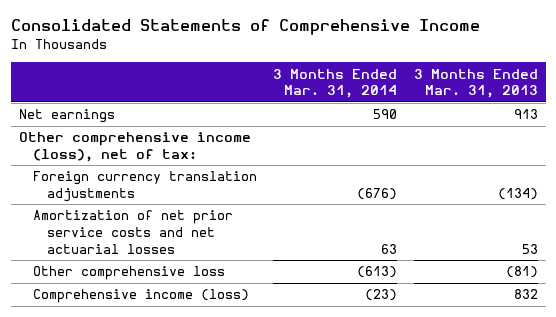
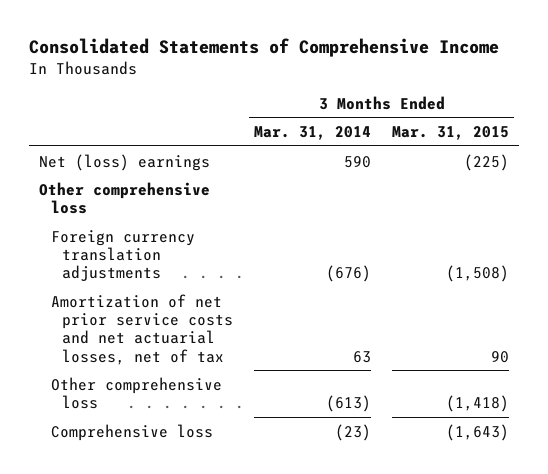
[413,68,538,99] 3 Months Ended Mar. 31, 2013 -> none
none -> [392,125,510,140] Mar. 31, 2015
[18,109,115,124] Net earnings -> [39,153,211,171] Net (loss) earnings
[18,132,251,163] Other comprehensive income (loss), net of tax: -> [39,181,211,214] Other comprehensive loss
[33,210,234,254] Amortization of net prior service costs and net actuarial losses -> [50,293,234,365] Amortization of net prior service costs and net actuarial losses, net of tax
[33,289,250,304] Comprehensive income (loss) -> [50,423,213,441] Comprehensive loss

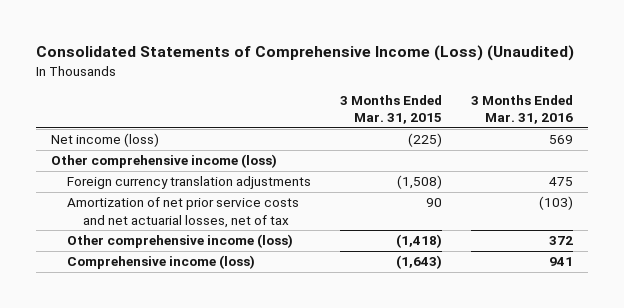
[28,37,499,57] Consolidated Statements of Comprehensive Income -> [36,45,575,62] Consolidated Statements of Comprehensive Income (Loss) (Unaudited)
[254,125,372,140] Mar. 31, 2014 -> none
none -> [471,94,574,124] 3 Months Ended Mar. 31, 2016
[39,153,211,171] Net (loss) earnings -> [50,133,159,148] Net income (loss)
[39,181,211,214] Other comprehensive loss -> [50,154,277,169] Other comprehensive income (loss)
[50,376,222,409] Other comprehensive loss -> [67,234,294,249] Other comprehensive income (loss)
[50,423,213,441] Comprehensive loss -> [67,255,256,270] Comprehensive income (loss)

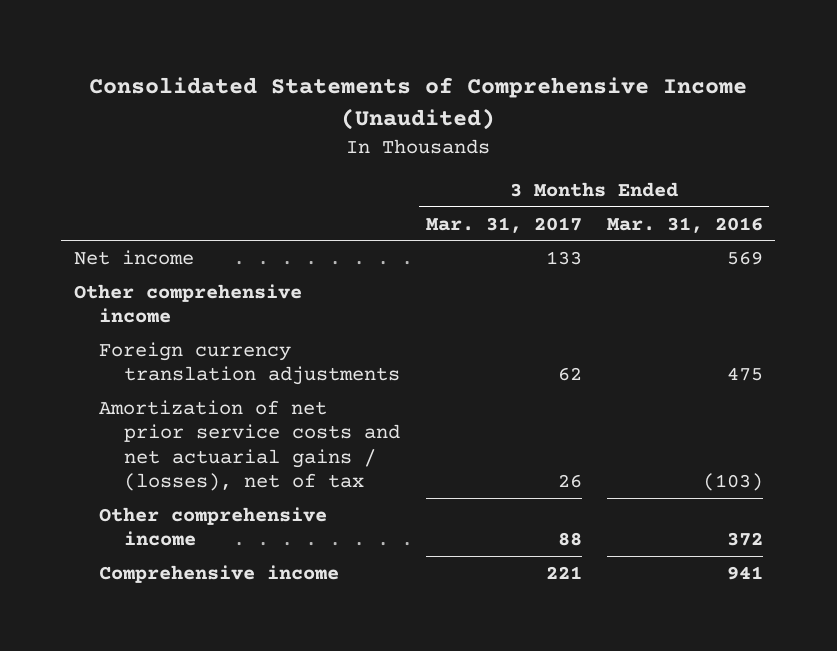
[36,45,575,62] Consolidated Statements of Comprehensive Income (Loss) (Unaudited) -> [89,77,748,130] Consolidated Statements of Comprehensive Income (Unaudited)
[340,94,443,124] 3 Months Ended Mar. 31, 2015 -> none
none -> [425,216,582,233] Mar. 31, 2017
[50,133,159,148] Net income (loss) -> [73,249,194,265] Net income
[50,154,277,169] Other comprehensive income (loss) -> [73,283,302,324] Other comprehensive income
[67,197,300,228] Amortization of net prior service costs and net actuarial losses, net of tax -> [99,399,401,492] Amortization of net prior service costs and net actuarial gains / (losses), net of tax
[67,234,294,249] Other comprehensive income (loss) -> [99,506,328,547] Other comprehensive income
[67,255,256,270] Comprehensive income (loss) -> [99,564,340,583] Comprehensive income

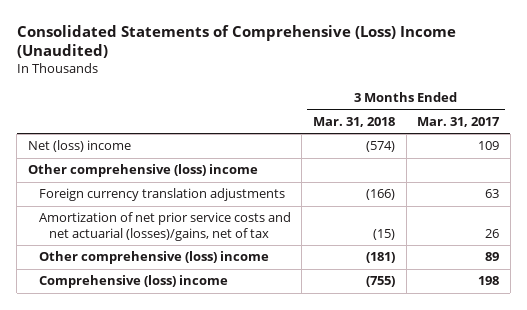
[89,77,748,130] Consolidated Statements of Comprehensive Income (Unaudited) -> [16,24,456,59] Consolidated Statements of Comprehensive (Loss) Income (Unaudited)
[606,216,763,233] Mar. 31, 2016 -> none
none -> [312,117,395,128] Mar. 31, 2018
[73,249,194,265] Net income -> [28,140,132,153] Net (loss) income
[545,250,582,265] 133 -> [478,141,500,151] 109
[73,283,302,324] Other comprehensive income -> [28,164,259,178] Other comprehensive (loss) income
[557,367,582,382] 62 -> [485,189,500,199] 63
[99,399,401,492] Amortization of net prior service costs and net actuarial gains / (losses), net of tax -> [38,212,291,241] Amortization of net prior service costs and net actuarial (losses)/gains, net of tax
[99,506,328,547] Other comprehensive income -> [38,251,269,265] Other comprehensive (loss) income
[557,532,582,547] 88 -> [485,252,500,262] 89
[99,564,340,583] Comprehensive income -> [38,275,228,289] Comprehensive (loss) income
[545,565,582,579] 221 -> [478,276,500,286] 198

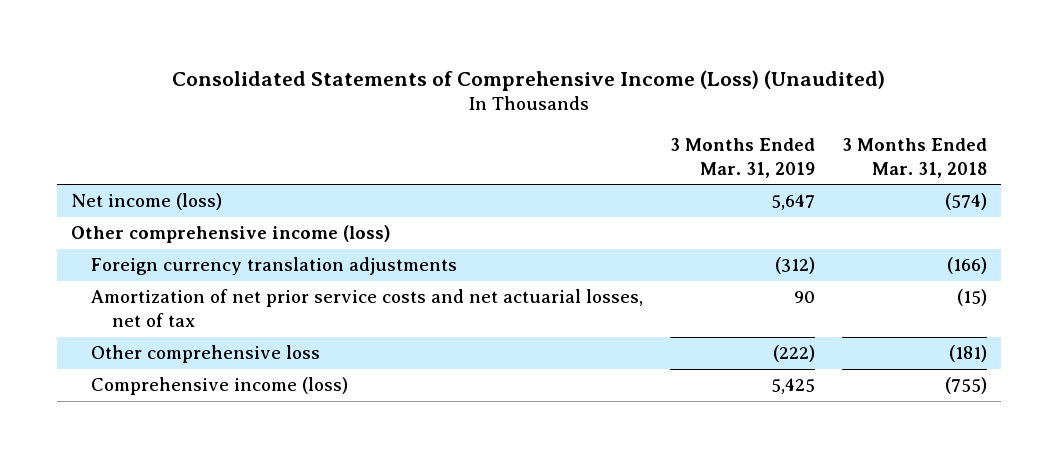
[16,24,456,59] Consolidated Statements of Comprehensive (Loss) Income (Unaudited) -> [172,69,886,91] Consolidated Statements of Comprehensive Income (Loss) (Unaudited)
[417,117,501,128] Mar. 31, 2017 -> none
none -> [670,138,816,178] 3 Months Ended Mar. 31, 2019
[28,140,132,153] Net (loss) income -> [70,193,222,211] Net income (loss)
[28,164,259,178] Other comprehensive (loss) income -> [70,225,391,244] Other comprehensive income (loss)
[38,212,291,241] Amortization of net prior service costs and net actuarial (losses)/gains, net of tax -> [91,289,644,327] Amortization of net prior service costs and net actuarial losses, net of tax
[38,251,269,265] Other comprehensive (loss) income -> [91,345,321,364] Other comprehensive loss
[38,275,228,289] Comprehensive (loss) income -> [91,377,349,396] Comprehensive income (loss)

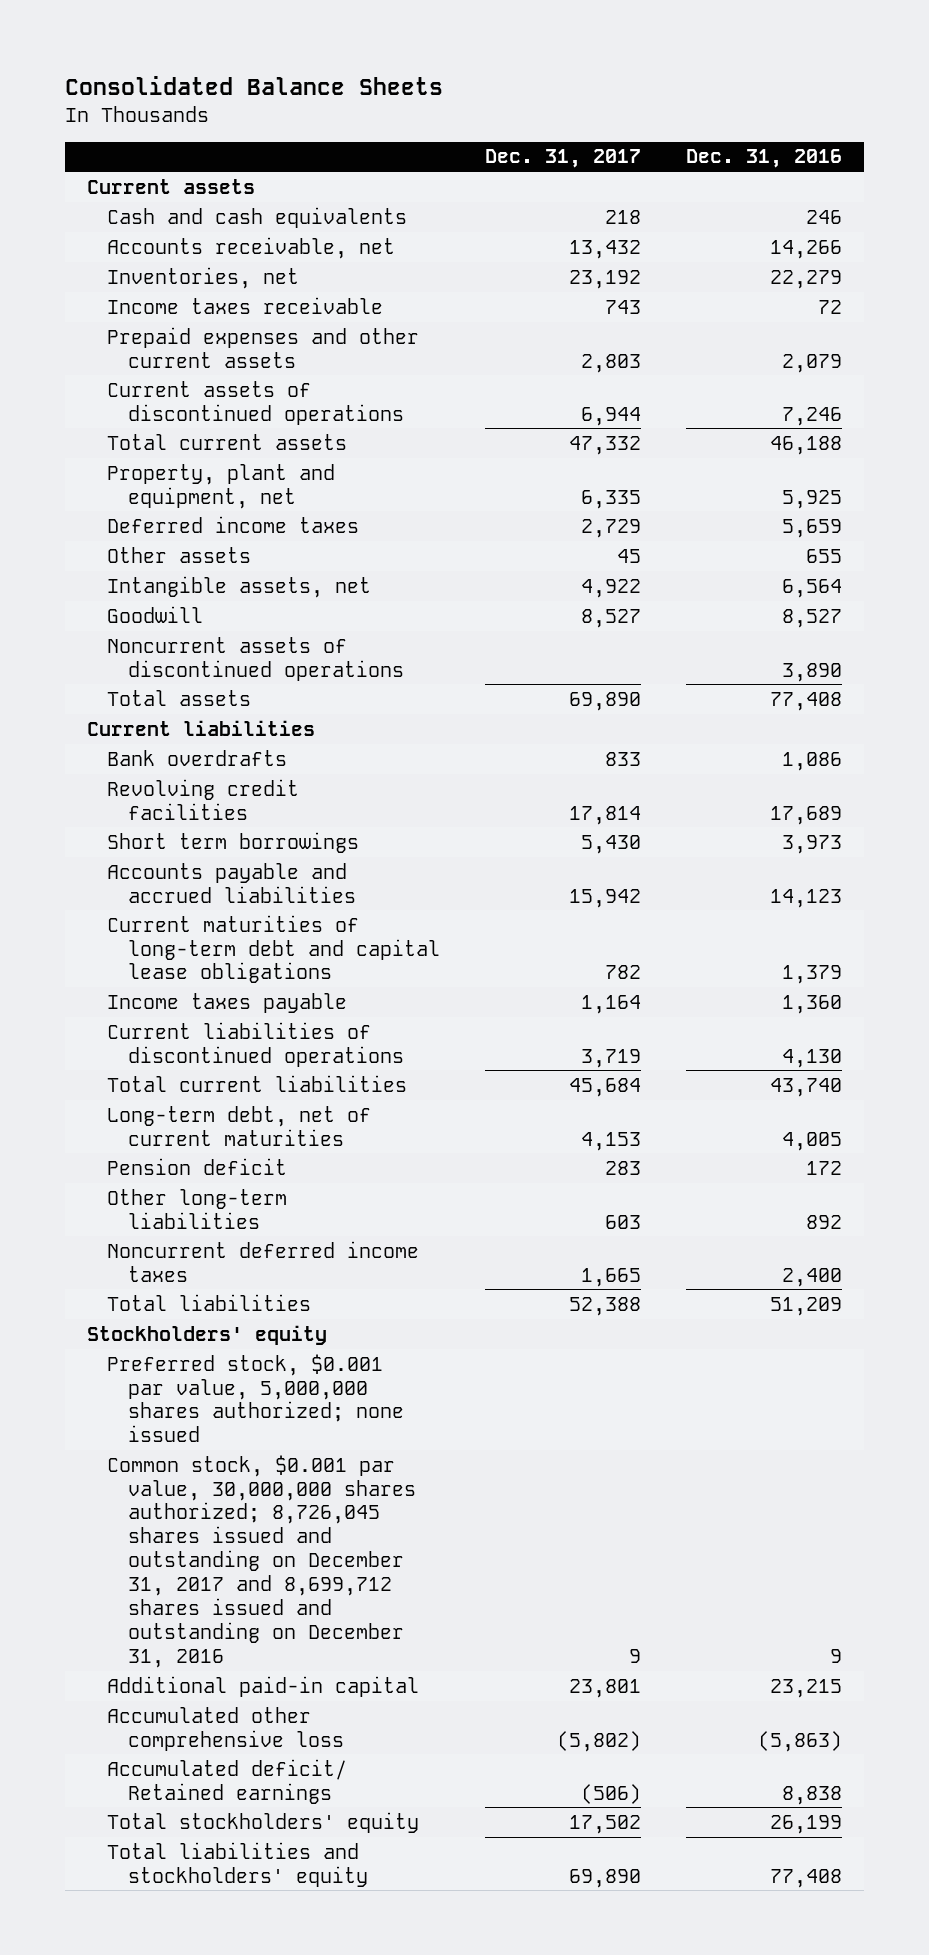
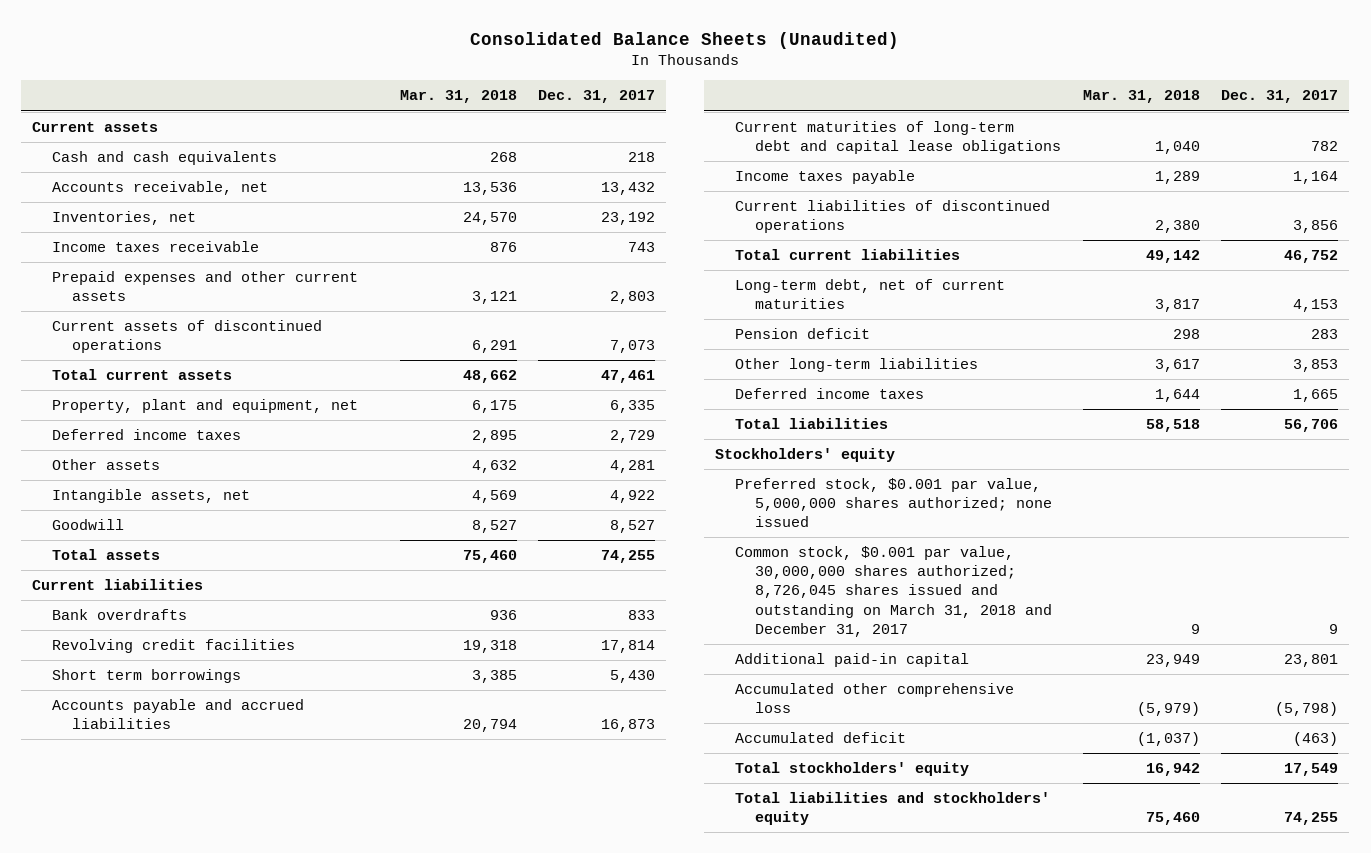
[64,76,443,96] Consolidated Balance Sheets -> [470,31,900,49] Consolidated Balance Sheets (Unaudited)
[685,149,842,169] Dec. 31, 2016 -> none
none -> [399,90,517,104] Mar. 31, 2018
[580,406,641,426] 6,944 -> [610,340,656,354] 7,073
[568,435,641,455] 47,332 -> [601,370,656,384] 47,461
[616,548,641,563] 45 -> [610,460,656,474] 4,281
[107,636,404,681] Noncurrent assets of discontinued operations -> none
[568,691,641,711] 69,890 -> [601,550,656,564] 74,255
[568,888,641,908] 15,942 -> [601,719,656,733] 16,873
[580,1048,641,1068] 3,719 -> [1293,220,1339,234] 3,856
[568,1077,641,1097] 45,684 -> [1284,250,1339,264] 46,752
[604,1214,641,1229] 603 -> [1293,359,1339,373] 3,853
[107,1240,420,1282] Noncurrent deferred income taxes -> [735,388,925,400] Deferred income taxes
[568,1296,641,1316] 52,388 -> [1284,419,1339,433] 56,706
[107,1454,416,1668] Common stock, $0.001 par value, 30,000,000 shares authorized; 8,726,045 shares issued and outstanding on December 31, 2017 and 8,699,712 shares issued and outstanding on December 31, 2016 -> [735,546,1053,637] Common stock, $0.001 par value, 30,000,000 shares authorized; 8,726,045 shares issued and outstanding on March 31, 2018 and December 31, 2017
[556,1730,641,1752] (5,802) -> [1275,702,1339,717] (5,798)
[107,1758,348,1804] Accumulated deficit/ Retained earnings -> [735,732,907,744] Accumulated deficit
[580,1783,641,1804] (506) -> [1293,732,1339,747] (463)
[568,1814,641,1834] 17,502 -> [1284,763,1339,777] 17,549
[568,1868,641,1888] 69,890 -> [1284,812,1339,826] 74,255

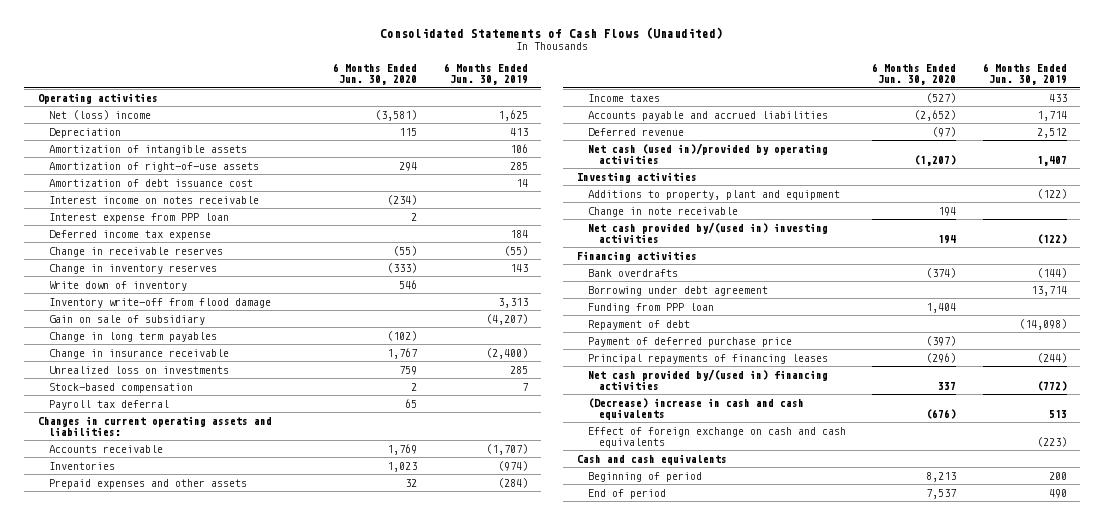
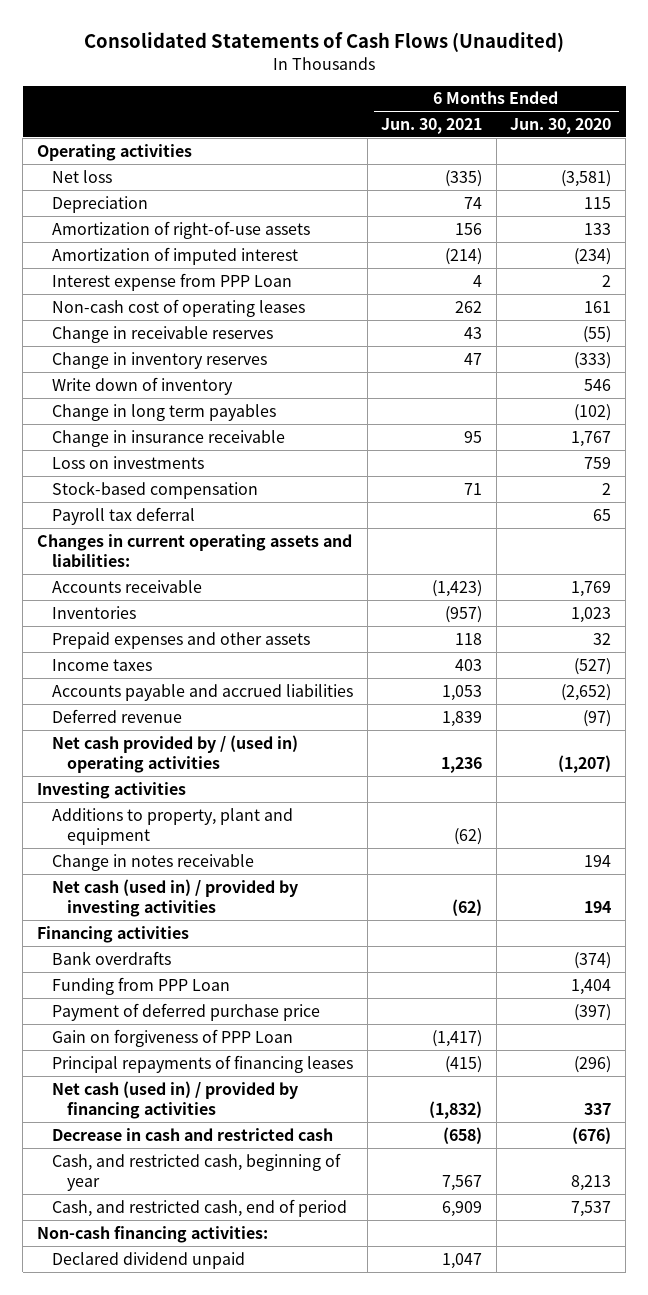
[443,62,528,86] 6 Months Ended Jun. 30, 2019 -> none
none -> [381,117,483,134] Jun. 30, 2021
[48,109,151,120] Net (loss) income -> [52,169,113,183] Net loss
[48,144,247,155] Amortization of intangible assets -> none
[48,178,253,187] Amortization of debt issuance cost -> none
[48,229,211,240] Deferred income tax expense -> none
[399,161,418,171] 294 -> [584,222,612,235] 133
[48,195,259,204] Interest income on notes receivable -> [52,246,299,265] Amortization of imputed interest
[48,212,229,223] Interest expense from PPP loan -> [52,272,293,291] Interest expense from PPP Loan
none -> [52,298,306,317] Non-cash cost of operating leases
[48,297,271,308] Inventory write-off from flood damage -> none
[48,314,205,325] Gain on sale of subsidiary -> none
[48,365,229,374] Unrealized loss on investments -> [52,455,205,469] Loss on investments
[588,142,829,164] Net cash (used in)/provided by operating activities -> [52,734,299,773] Net cash provided by / (used in) operating activities
[588,206,739,217] Change in note receivable -> [52,853,255,871] Change in notes receivable
[588,221,829,243] Net cash provided by/(used in) investing activities -> [52,878,299,917] Net cash (used in) / provided by investing activities
[588,285,769,296] Borrowing under debt agreement -> none
[588,319,691,330] Repayment of debt -> none
[588,302,715,313] Funding from PPP loan -> [52,976,231,995] Funding from PPP Loan
none -> [52,1028,294,1047] Gain on forgiveness of PPP Loan
[588,426,847,448] Effect of foreign exchange on cash and cash equivalents -> none
[576,453,727,465] Cash and cash equivalents -> none
[588,368,829,390] Net cash provided by/(used in) financing activities -> [52,1080,299,1119] Net cash (used in) / provided by financing activities
[588,397,805,420] (Decrease) increase in cash and cash equivalents -> [52,1127,334,1141] Decrease in cash and restricted cash
[588,471,703,482] Beginning of period -> [52,1152,342,1191] Cash, and restricted cash, beginning of year
[588,488,667,499] End of period -> [52,1198,348,1217] Cash, and restricted cash, end of period
none -> [36,1225,268,1243] Non-cash financing activities:
none -> [52,1251,246,1269] Declared dividend unpaid

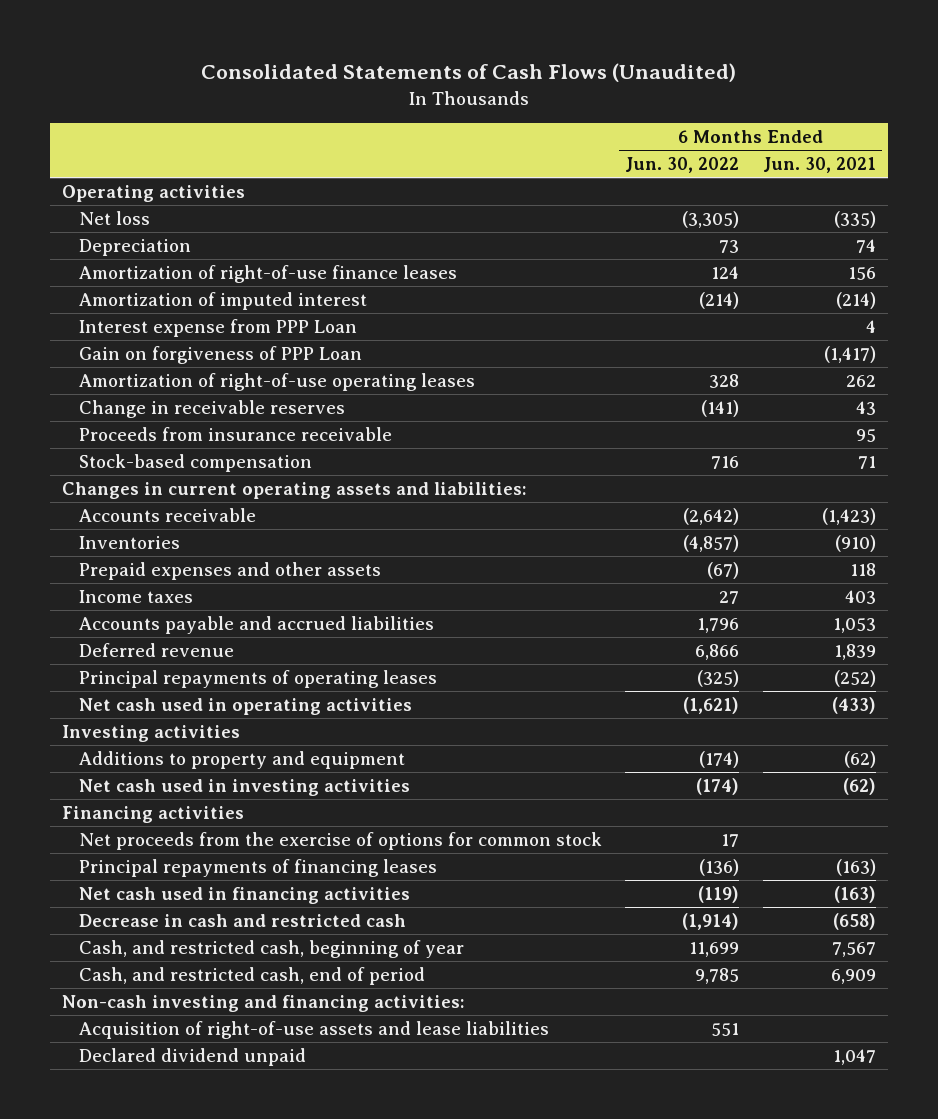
[510,117,612,134] Jun. 30, 2020 -> none
none -> [625,157,740,174] Jun. 30, 2022
[52,220,311,239] Amortization of right-of-use assets -> [78,264,457,283] Amortization of right-of-use finance leases
[52,1028,294,1047] Gain on forgiveness of PPP Loan -> [78,345,362,364] Gain on forgiveness of PPP Loan
[52,298,306,317] Non-cash cost of operating leases -> [78,372,475,391] Amortization of right-of-use operating leases
[52,351,268,369] Change in inventory reserves -> none
[52,376,234,395] Write down of inventory -> none
[52,403,277,421] Change in long term payables -> none
[52,429,286,447] Change in insurance receivable -> none
[52,455,205,469] Loss on investments -> none
none -> [78,426,392,441] Proceeds from insurance receivable
[52,506,196,525] Payroll tax deferral -> none
[445,605,483,623] (957) -> [834,534,876,552] (910)
none -> [78,669,437,688] Principal repayments of operating leases
[52,734,299,773] Net cash provided by / (used in) operating activities -> [78,697,412,715] Net cash used in operating activities
[441,756,483,773] 1,236 -> [831,696,876,714] (433)
[52,853,255,871] Change in notes receivable -> none
[52,807,294,845] Additions to property, plant and equipment -> [78,750,405,769] Additions to property and equipment
[52,878,299,917] Net cash (used in) / provided by investing activities -> [78,778,410,796] Net cash used in investing activities
[52,950,172,965] Bank overdrafts -> none
[52,976,231,995] Funding from PPP Loan -> none
[52,1002,321,1021] Payment of deferred purchase price -> none
none -> [78,831,602,850] Net proceeds from the exercise of options for common stock
[445,1055,483,1073] (415) -> [835,858,876,876] (163)
[52,1080,299,1119] Net cash (used in) / provided by financing activities -> [78,886,410,904] Net cash used in financing activities
[429,1100,483,1119] (1,832) -> [833,885,876,903] (163)
[36,1225,268,1243] Non-cash financing activities: -> [62,994,466,1012] Non-cash investing and financing activities:
none -> [78,1020,549,1039] Acquisition of right-of-use assets and lease liabilities

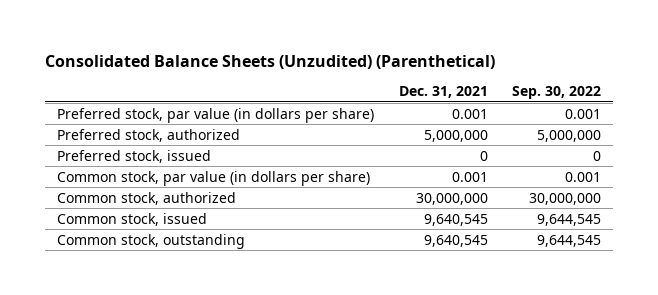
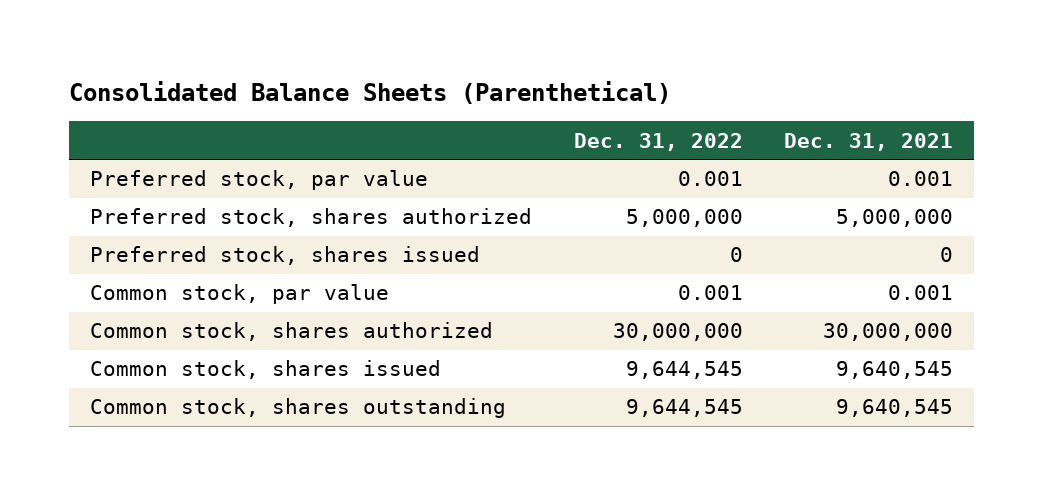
[45,54,496,69] Consolidated Balance Sheets (Unzudited) (Parenthetical) -> [69,81,672,105] Consolidated Balance Sheets (Parenthetical)
[511,86,601,100] Sep. 30, 2022 -> none
none -> [573,132,743,151] Dec. 31, 2022
[57,107,375,123] Preferred stock, par value (in dollars per share) -> [90,170,429,191] Preferred stock, par value
[57,128,241,142] Preferred stock, authorized -> [90,208,533,228] Preferred stock, shares authorized
[57,149,212,163] Preferred stock, issued -> [90,246,481,266] Preferred stock, shares issued
[57,170,371,186] Common stock, par value (in dollars per share) -> [90,284,390,305] Common stock, par value
[57,191,237,205] Common stock, authorized -> [90,322,494,342] Common stock, shares authorized
[57,212,208,226] Common stock, issued -> [90,360,442,380] Common stock, shares issued
[57,233,246,249] Common stock, outstanding -> [90,398,507,419] Common stock, shares outstanding

